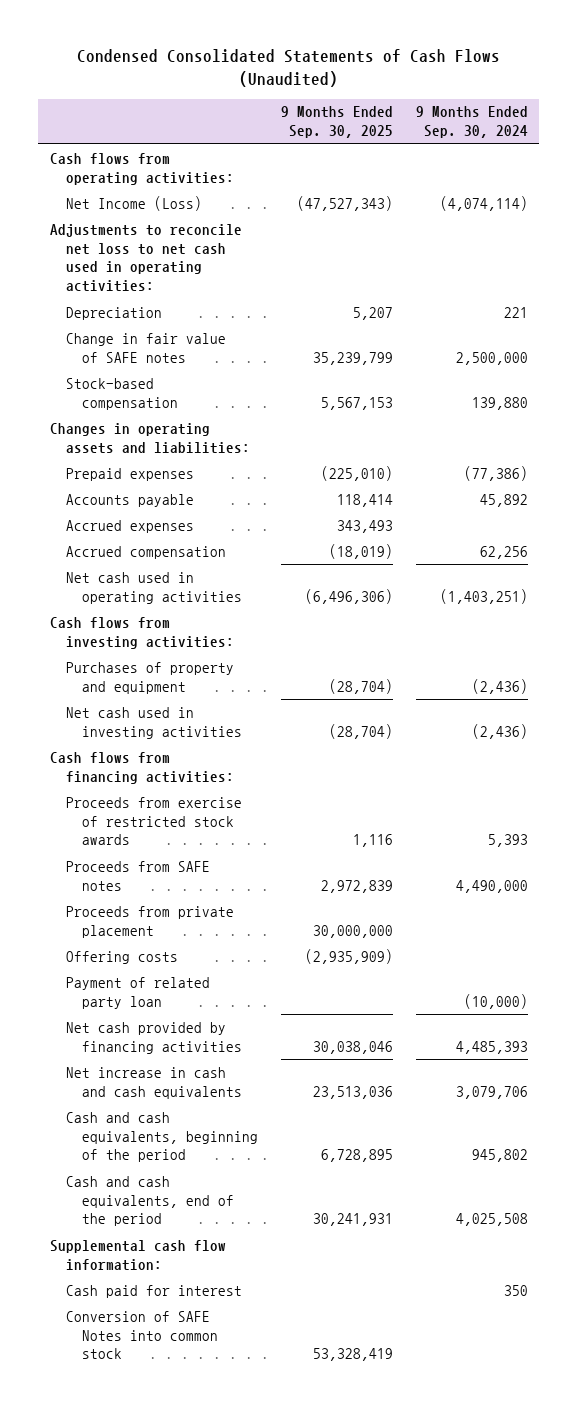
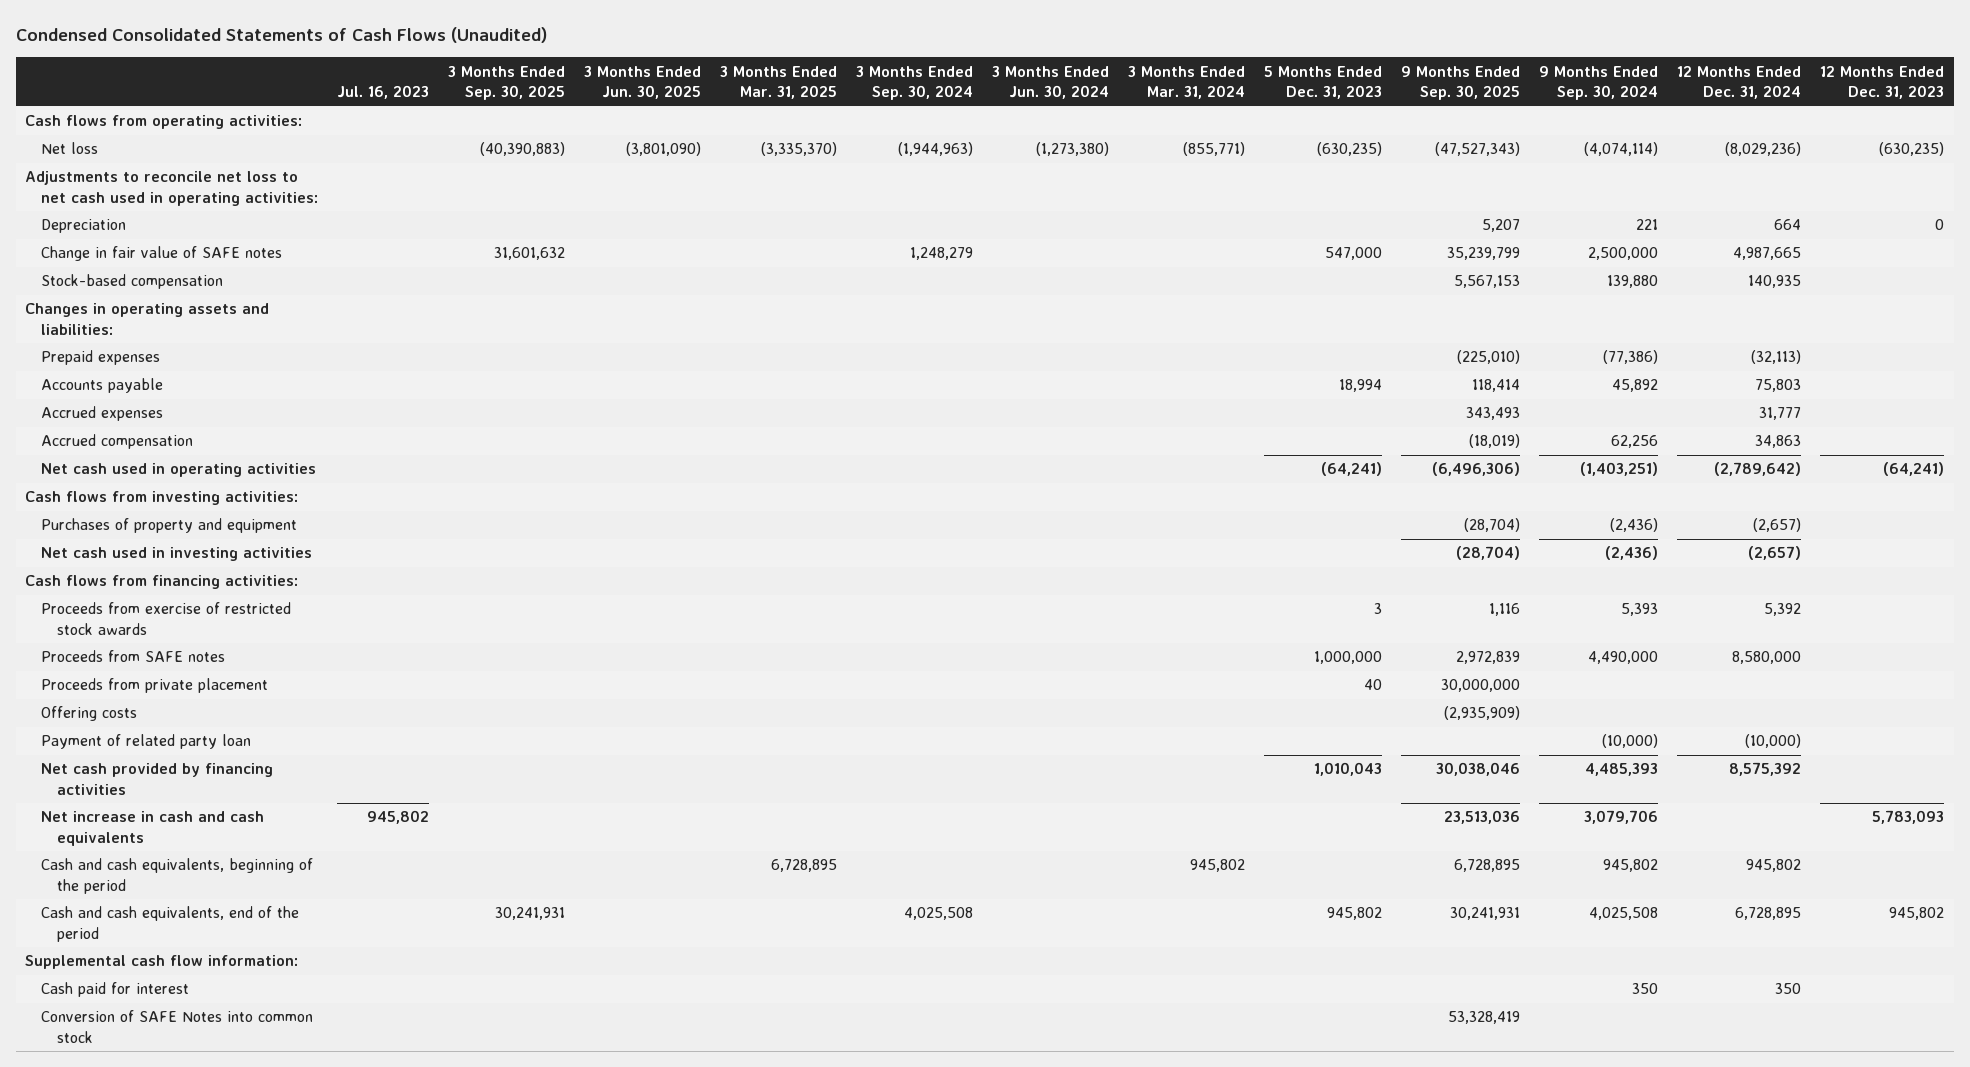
none -> [337,85,430,100] Jul. 16, 2023
none -> [448,65,566,101] 3 Months Ended Sep. 30, 2025
none -> [584,65,702,100] 3 Months Ended Jun. 30, 2025
none -> [720,65,838,100] 3 Months Ended Mar. 31, 2025
none -> [856,65,974,101] 3 Months Ended Sep. 30, 2024
none -> [992,65,1110,100] 3 Months Ended Jun. 30, 2024
none -> [1128,65,1246,100] 3 Months Ended Mar. 31, 2024
none -> [1264,65,1383,100] 5 Months Ended Dec. 31, 2023
none -> [1677,65,1802,100] 12 Months Ended Dec. 31, 2024
none -> [1820,65,1945,100] 12 Months Ended Dec. 31, 2023
[65,195,202,211] Net Income (Loss) -> [41,142,99,155] Net loss

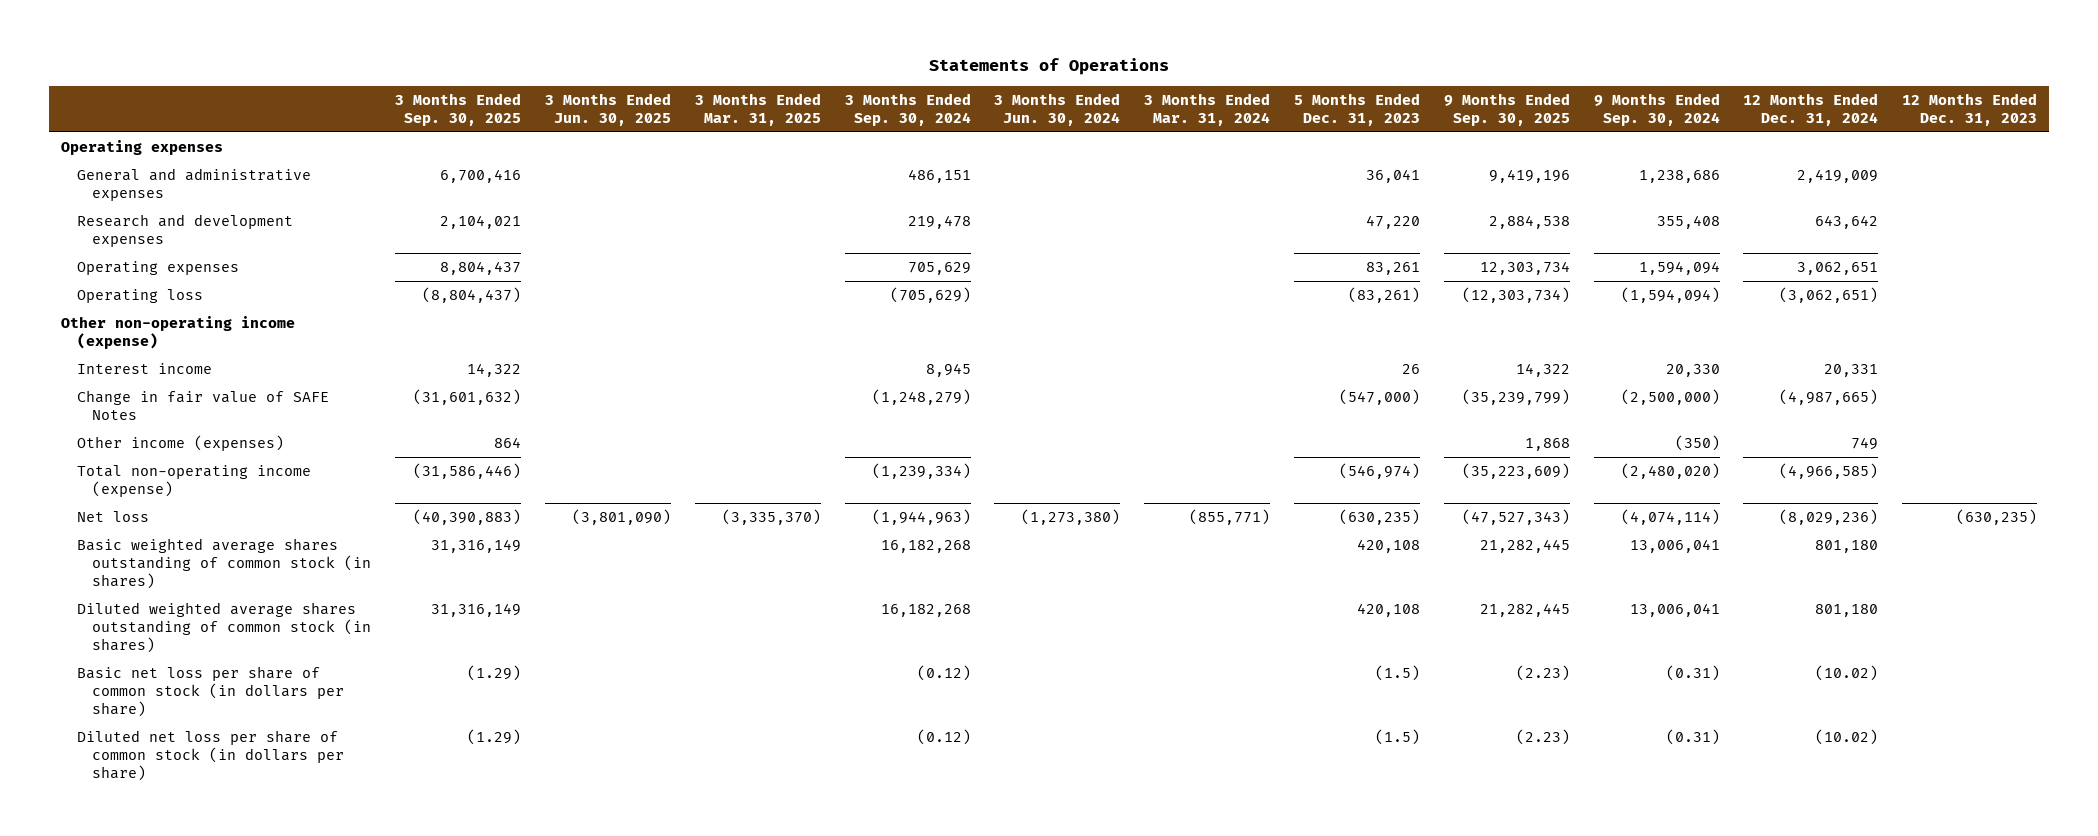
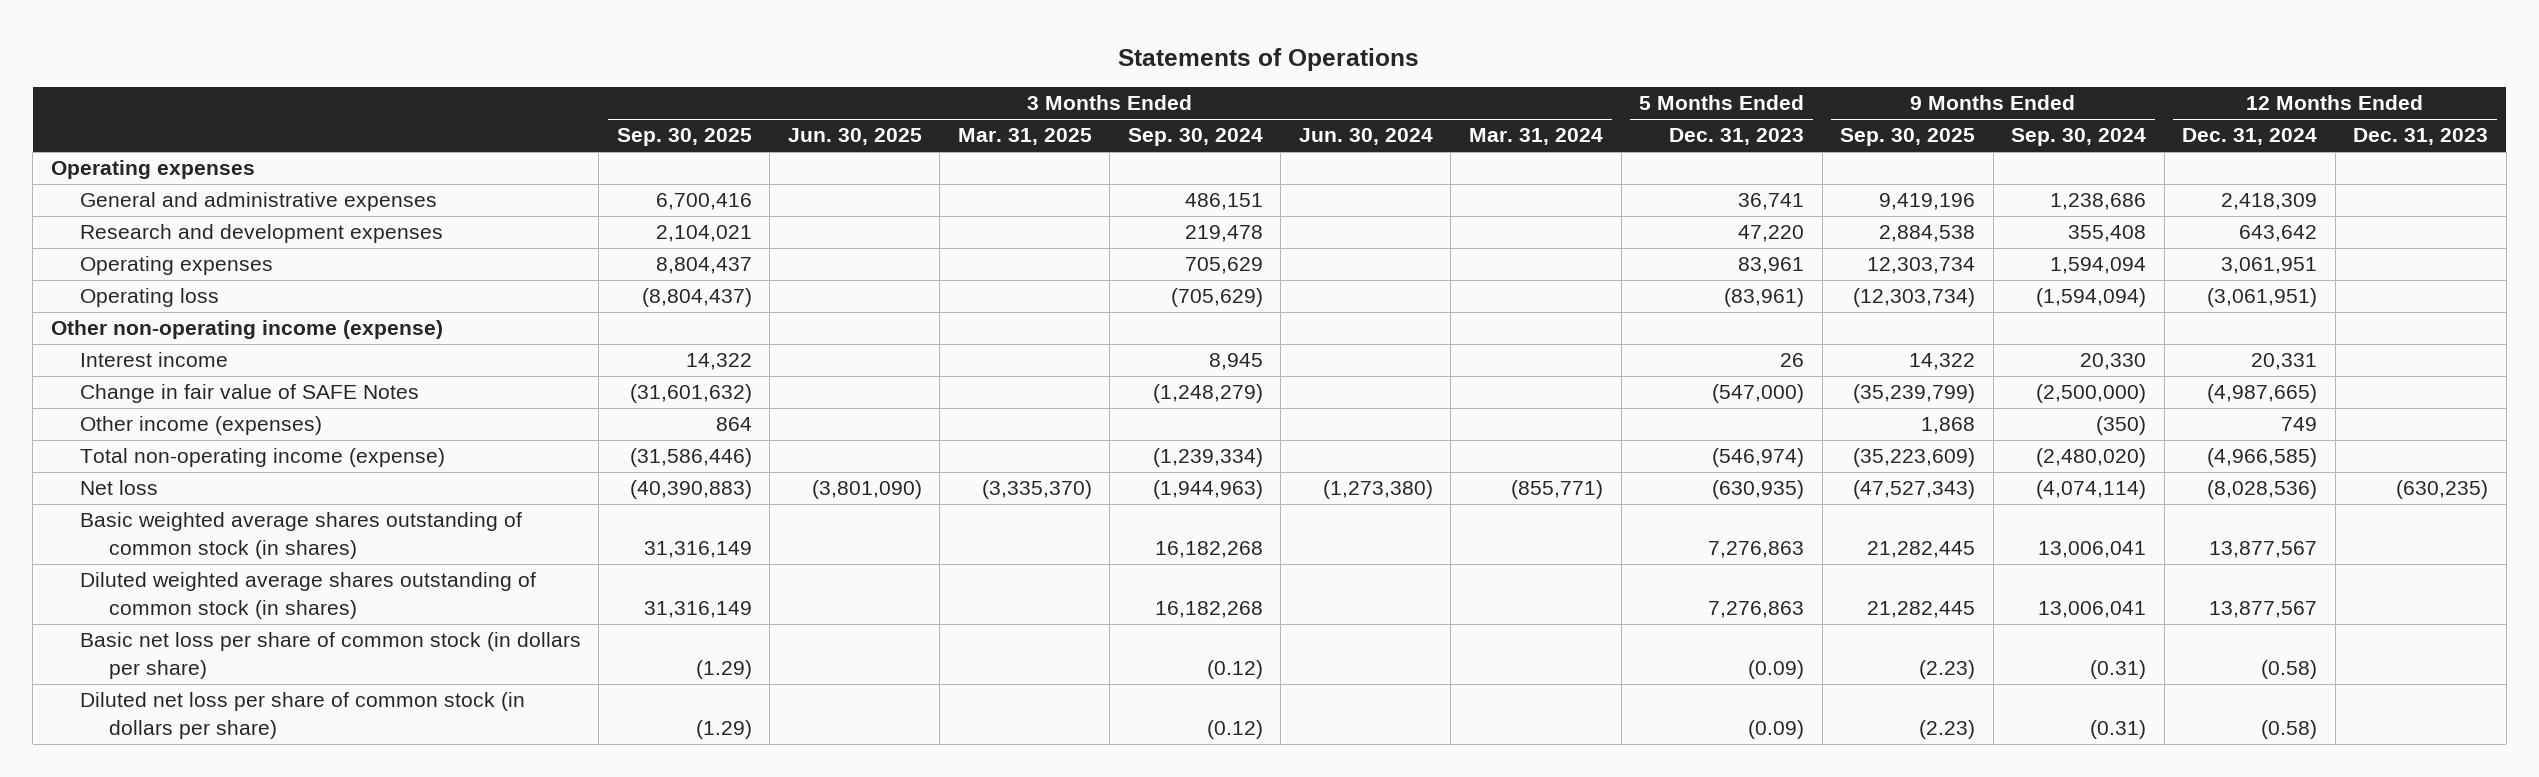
[1366,169,1421,184] 36,041 -> [1738,193,1805,211] 36,741
[1797,169,1879,184] 2,419,009 -> [2221,193,2318,211] 2,418,309
[1366,262,1421,276] 83,261 -> [1738,257,1805,275] 83,961
[1797,262,1879,276] 3,062,651 -> [2221,257,2318,275] 3,061,951
[1348,287,1421,304] (83,261) -> [1724,288,1805,308] (83,961)
[1779,287,1879,304] (3,062,651) -> [2207,288,2318,308] (3,061,951)
[1339,509,1421,526] (630,235) -> [1712,480,1805,500] (630,935)
[1779,509,1879,526] (8,029,236) -> [2207,480,2318,500] (8,028,536)
[1357,539,1421,554] 420,108 -> [1708,540,1805,558] 7,276,863
[1815,540,1879,554] 801,180 -> [2209,540,2318,558] 13,877,567
[1357,603,1421,618] 420,108 -> [1708,600,1805,618] 7,276,863
[1815,604,1879,618] 801,180 -> [2209,600,2318,618] 13,877,567
[1375,665,1421,682] (1.5) -> [1748,659,1805,679] (0.09)
[1815,665,1879,682] (10.02) -> [2261,659,2318,679] (0.58)
[1375,729,1421,746] (1.5) -> [1748,719,1805,739] (0.09)
[1815,729,1879,746] (10.02) -> [2261,719,2318,739] (0.58)

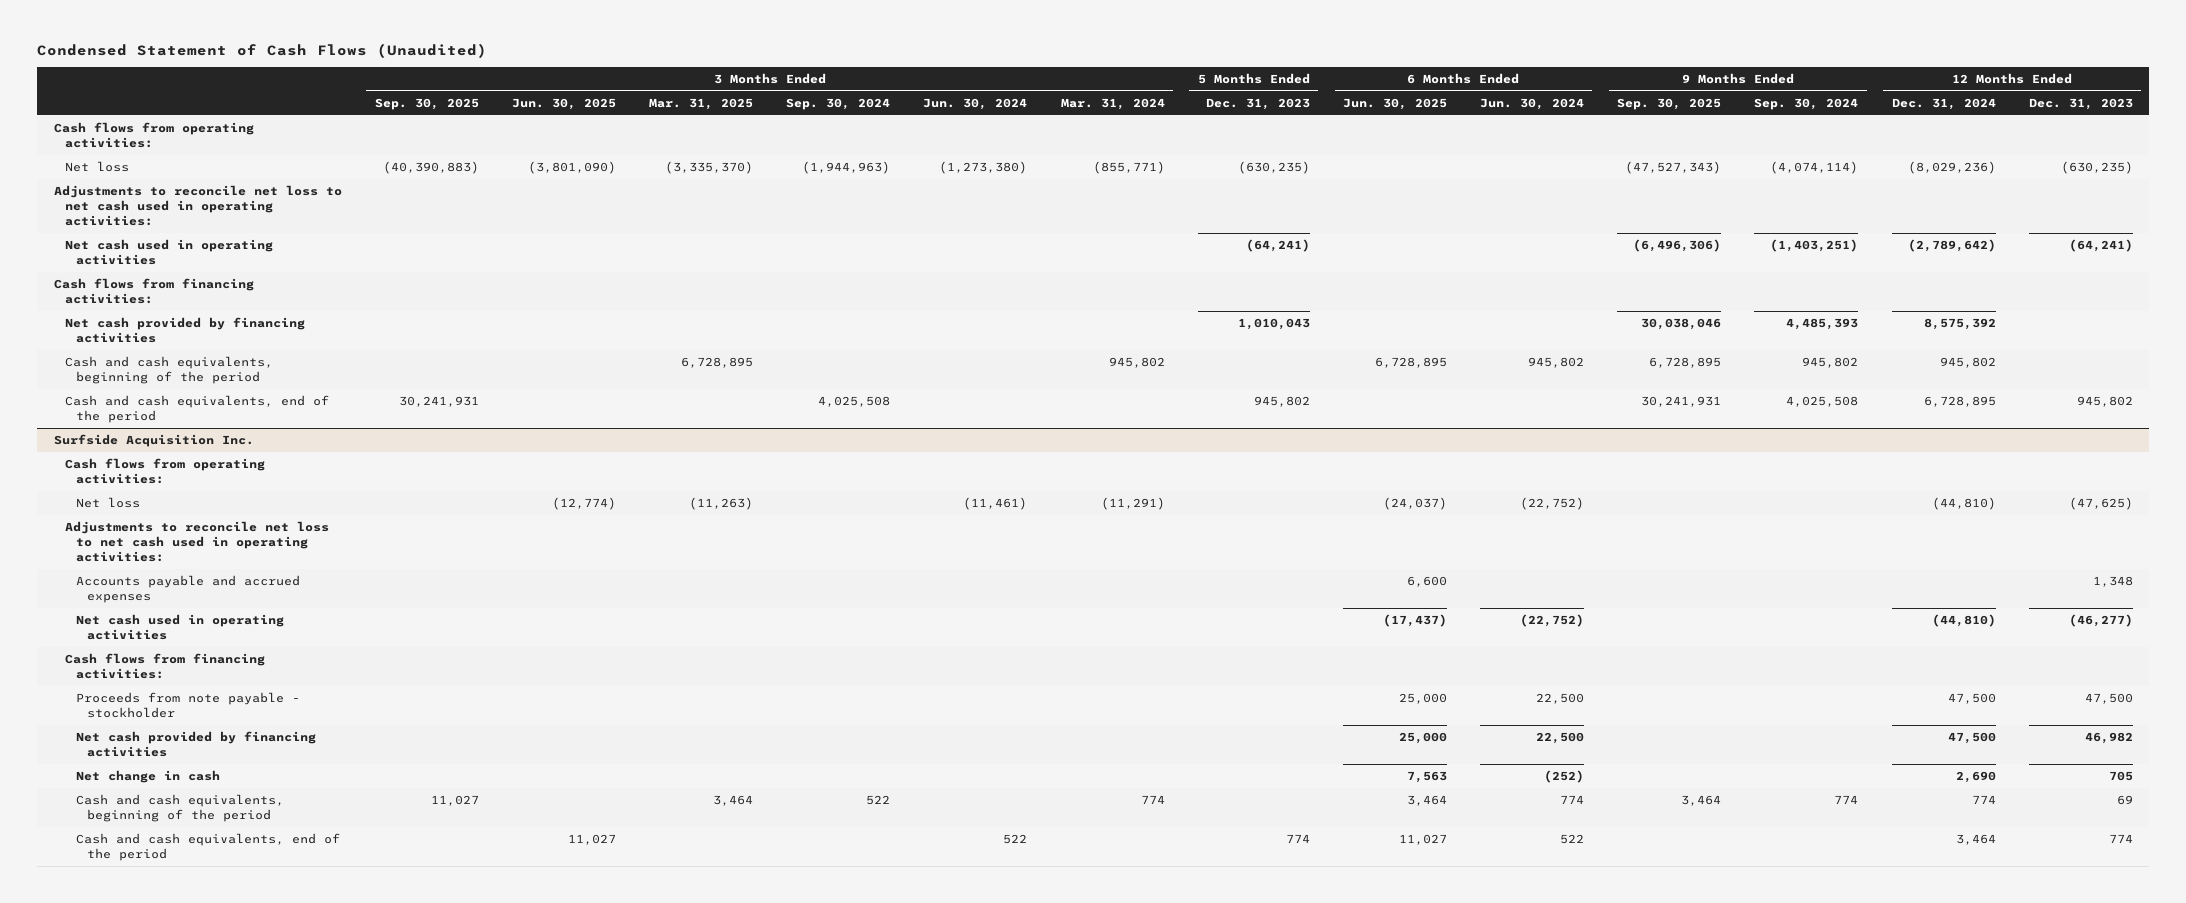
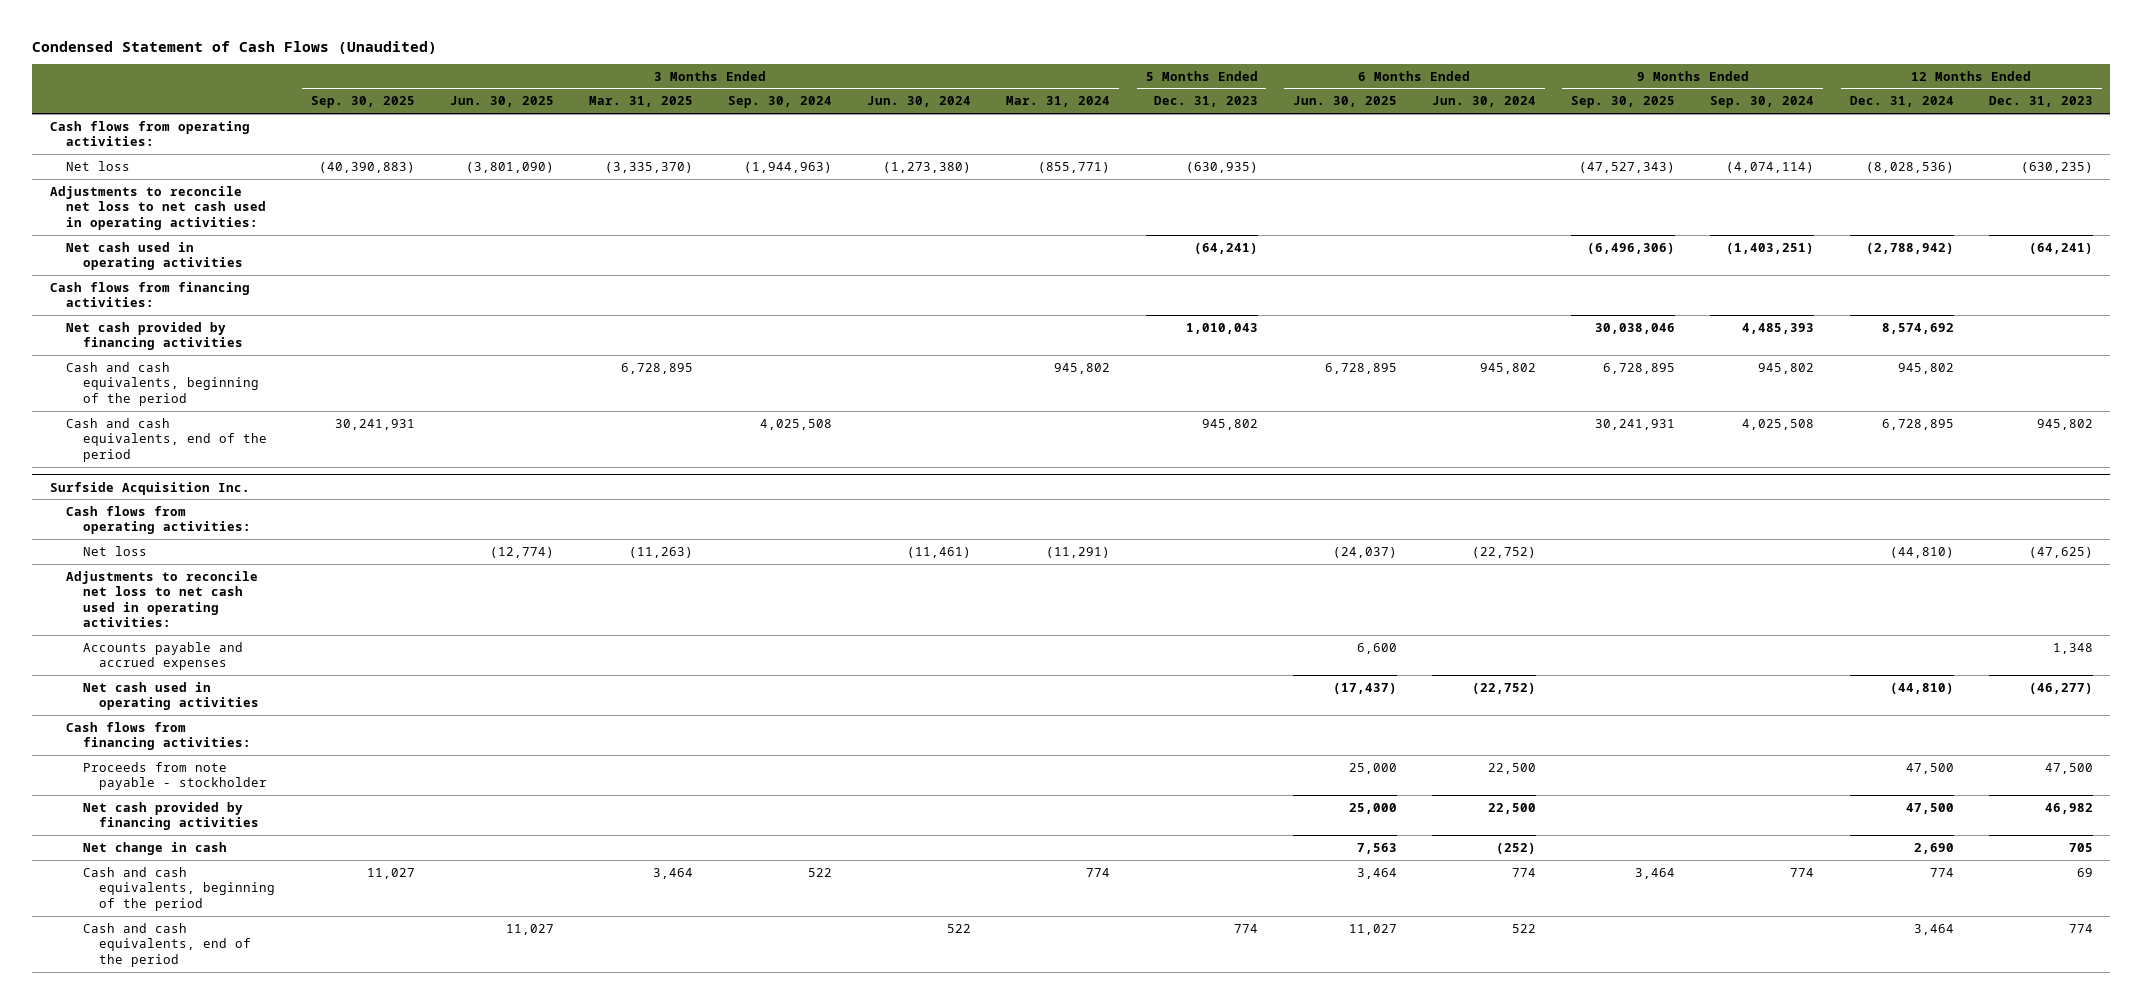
[1237,161,1310,175] (630,235) -> [1185,161,1258,173] (630,935)
[1907,161,1996,175] (8,029,236) -> [1865,161,1954,173] (8,028,536)
[1907,239,1996,253] (2,789,642) -> [1865,242,1954,254] (2,788,942)
[1923,318,1996,331] 8,575,392 -> [1881,322,1954,334] 8,574,692

